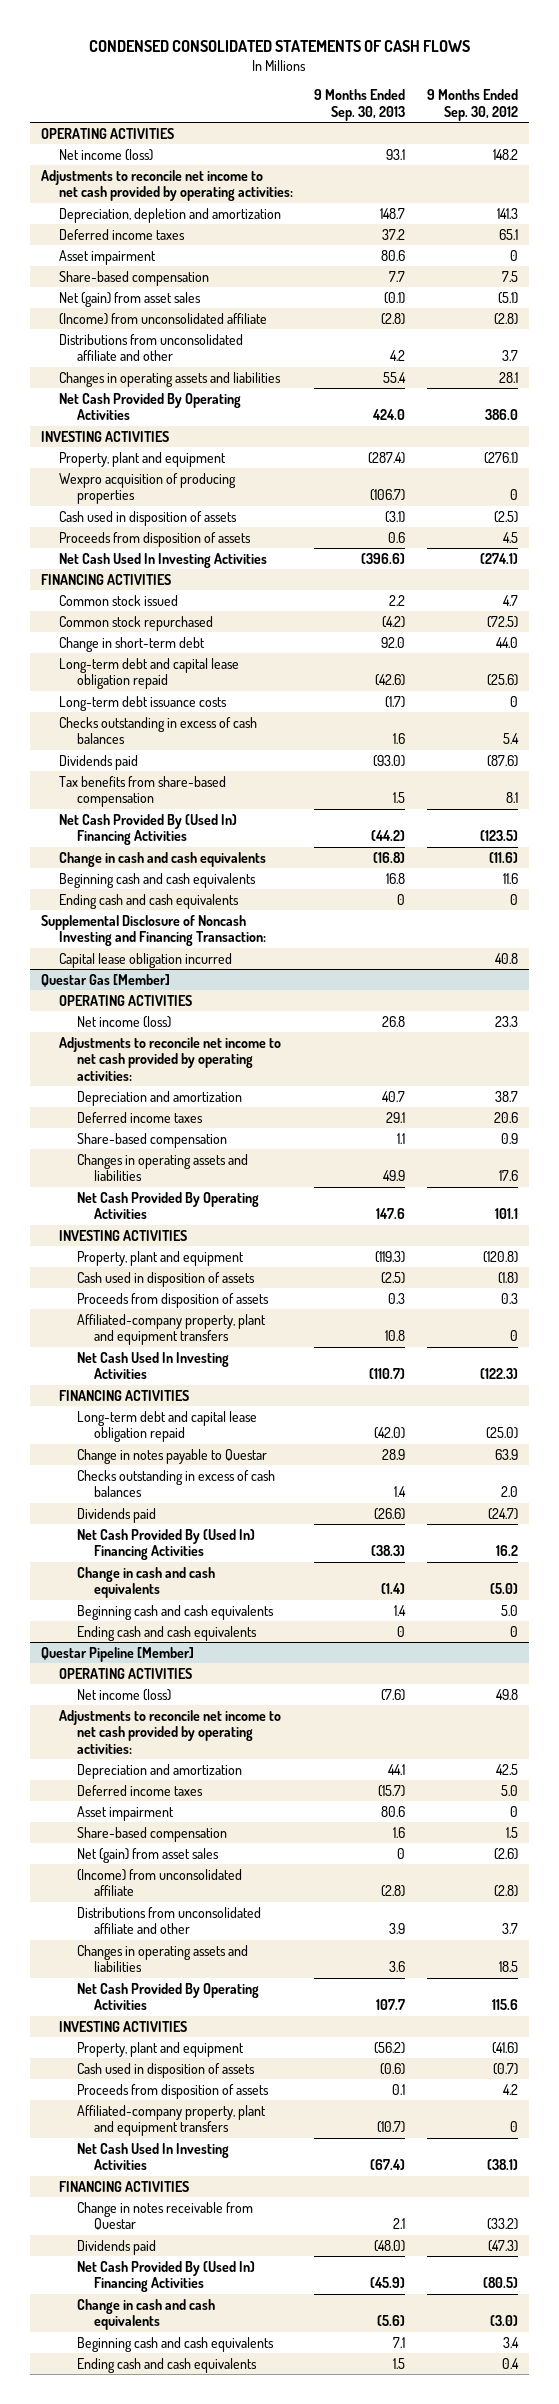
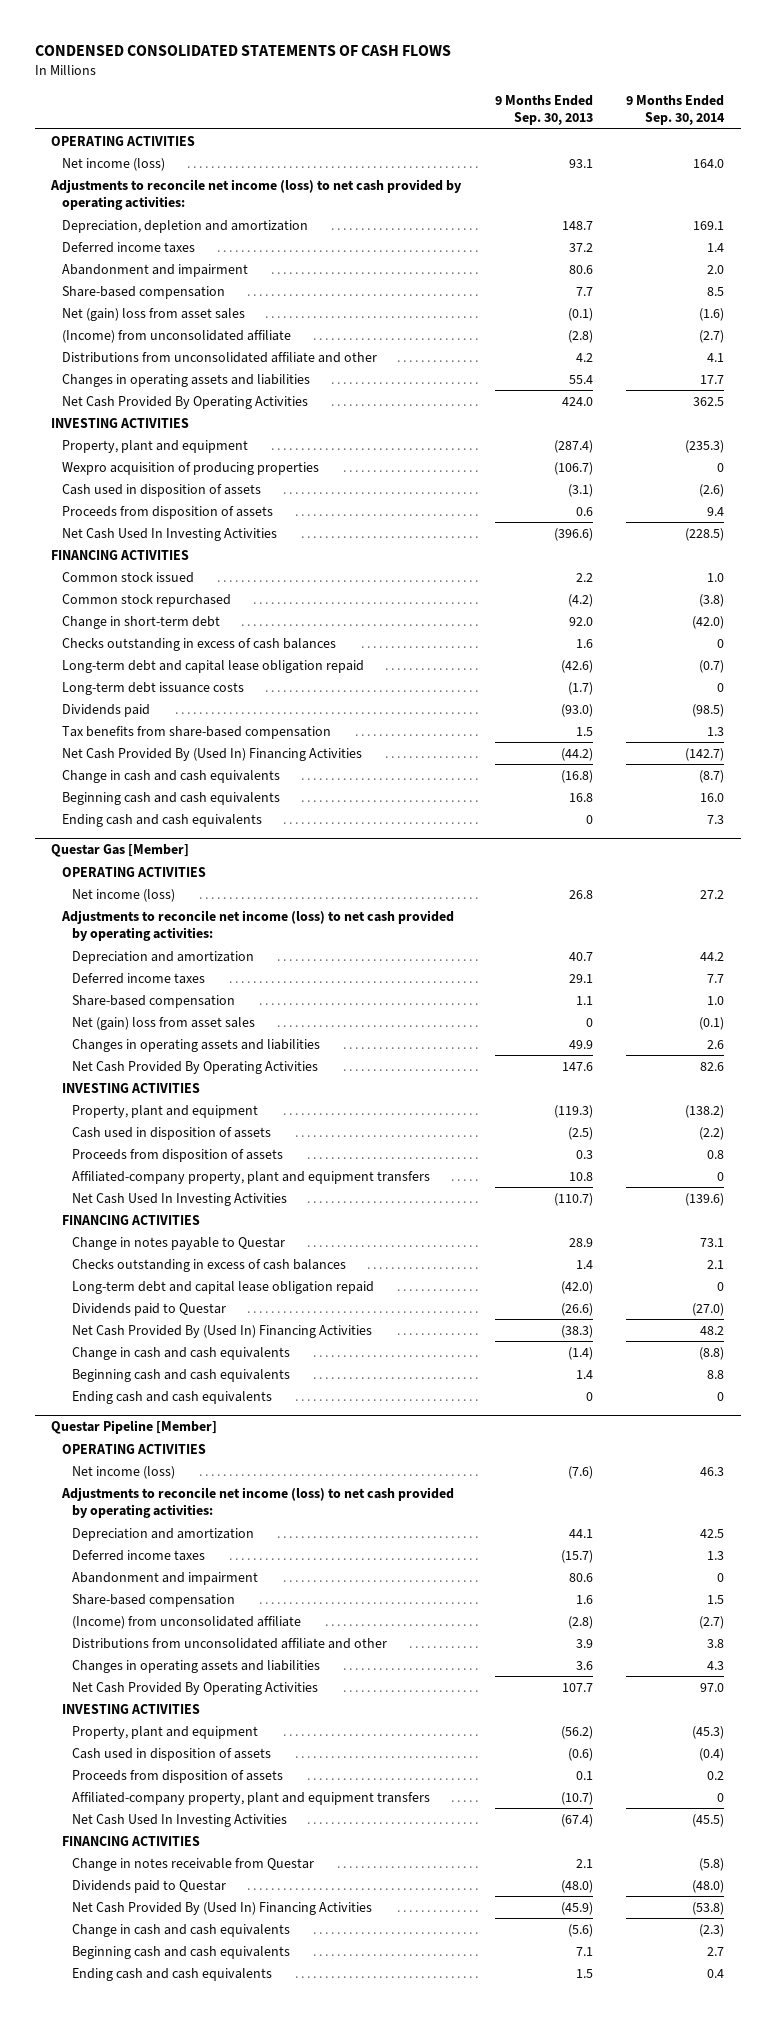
[426,89,518,122] 9 Months Ended Sep. 30, 2012 -> none
none -> [626,94,726,126] 9 Months Ended Sep. 30, 2014
[40,169,293,202] Adjustments to reconcile net income to net cash provided by operating activities: -> [50,178,463,211] Adjustments to reconcile net income (loss) to net cash provided by operating activities:
[58,249,156,265] Asset impairment -> [61,263,248,277] Abandonment and impairment
[58,291,201,307] Net (gain) from asset sales -> [61,307,245,321] Net (gain) loss from asset sales
[58,716,257,745] Checks outstanding in excess of cash balances -> [61,637,336,651] Checks outstanding in excess of cash balances
[40,914,266,947] Supplemental Disclosure of Noncash Investing and Financing Transaction: -> none
[58,952,232,968] Capital lease obligation incurred -> none
[58,1036,281,1081] Adjustments to reconcile net income to net cash provided by operating activities: -> [60,909,454,942] Adjustments to reconcile net income (loss) to net cash provided by operating activities:
none -> [72,1016,256,1030] Net (gain) loss from asset sales
[76,1410,257,1443] Long-term debt and capital lease obligation repaid -> [72,1280,375,1294] Long-term debt and capital lease obligation repaid
[76,1507,156,1523] Dividends paid -> [72,1302,227,1316] Dividends paid to Questar
[58,1709,281,1754] Adjustments to reconcile net income to net cash provided by operating activities: -> [60,1486,454,1519] Adjustments to reconcile net income (loss) to net cash provided by operating activities:
[76,1805,174,1821] Asset impairment -> [72,1571,259,1585] Abandonment and impairment
[76,1847,219,1863] Net (gain) from asset sales -> none
[76,2239,156,2255] Dividends paid -> [72,1879,227,1893] Dividends paid to Questar

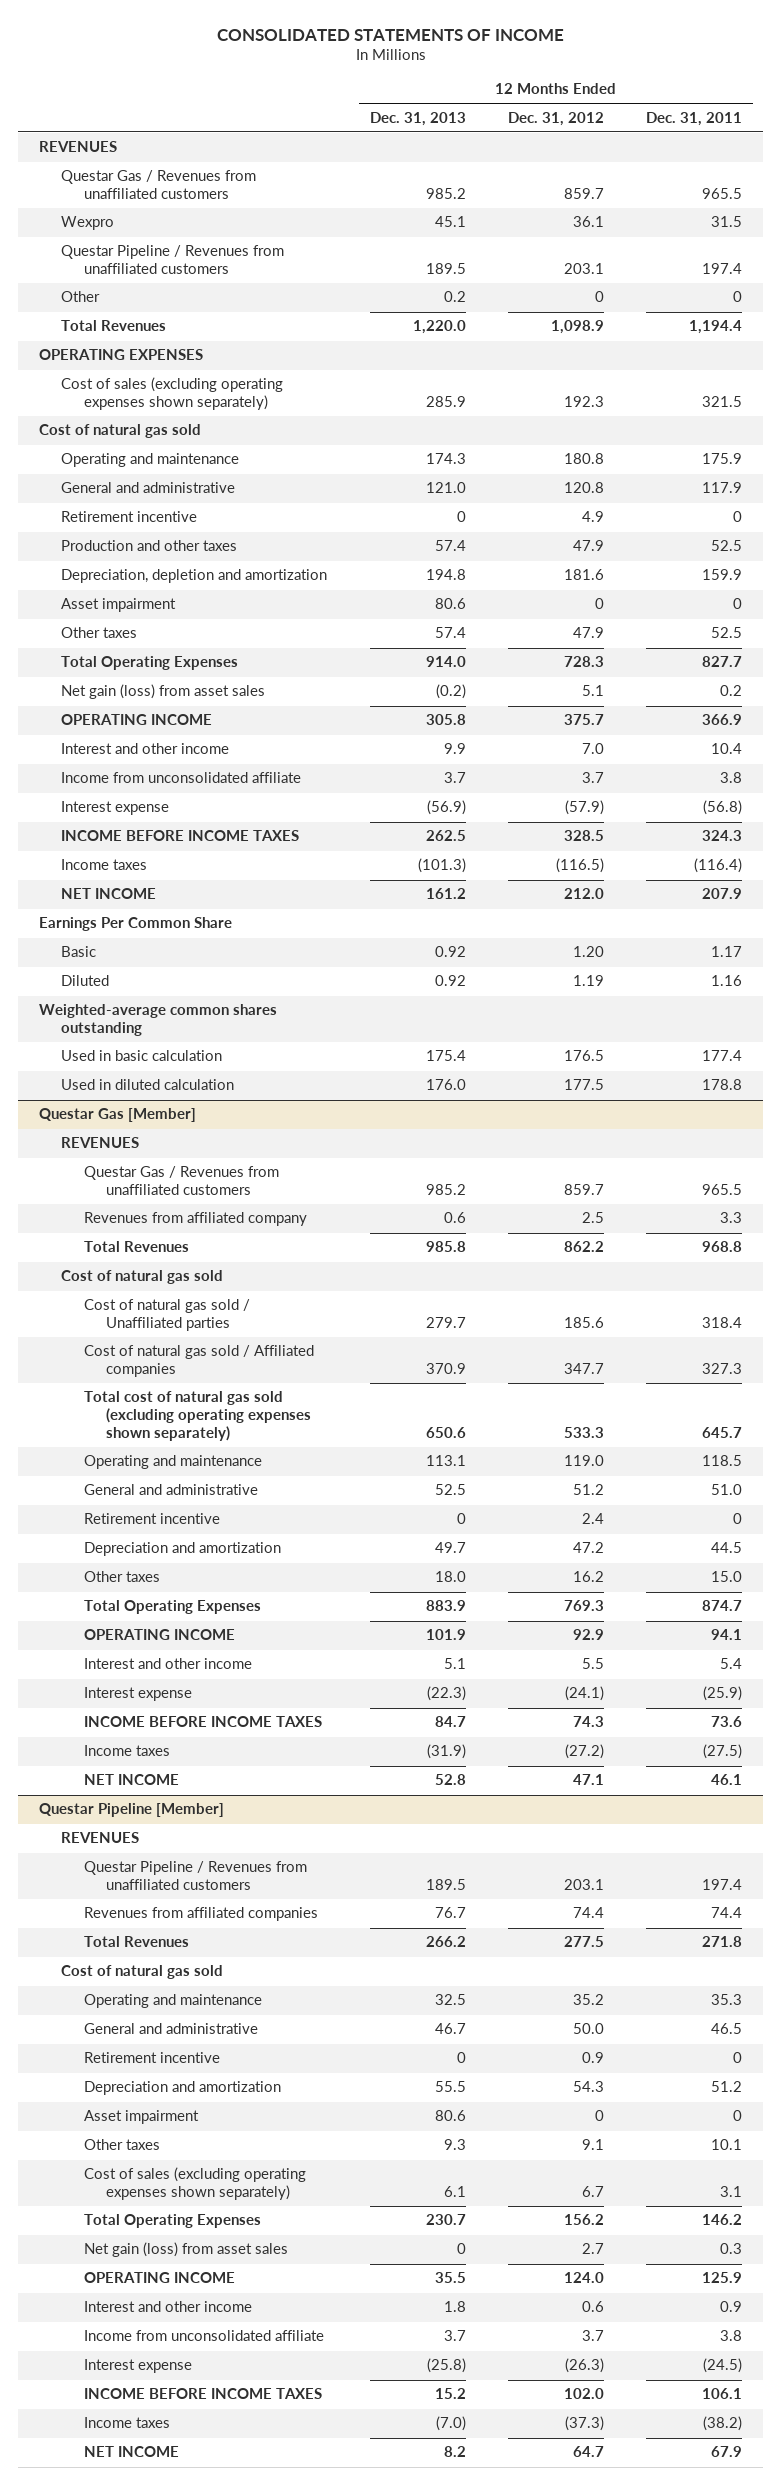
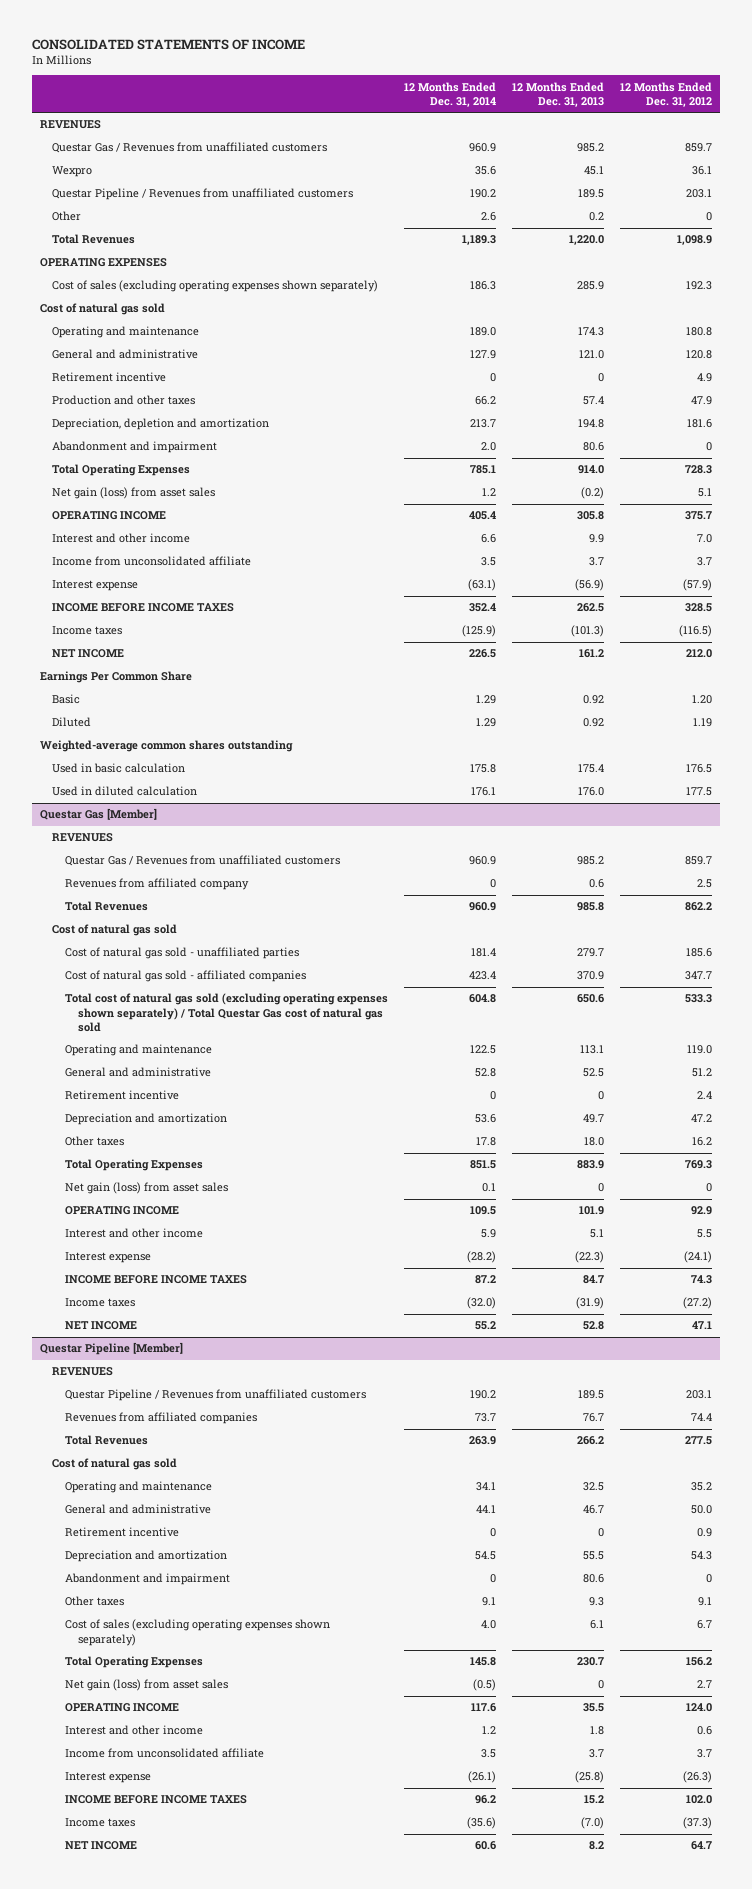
[646,111,743,126] Dec. 31, 2011 -> none
none -> [404,81,497,108] 12 Months Ended Dec. 31, 2014
[61,627,138,639] Other taxes -> none
[61,598,177,613] Asset impairment -> [52,441,218,454] Abandonment and impairment
[83,1299,250,1332] Cost of natural gas sold / Unaffiliated parties -> [64,947,299,960] Cost of natural gas sold - unaffiliated parties
[83,1345,314,1378] Cost of natural gas sold / Affiliated companies -> [64,970,306,983] Cost of natural gas sold - affiliated companies
[83,1391,311,1442] Total cost of natural gas sold (excluding operating expenses shown separately) -> [64,993,388,1033] Total cost of natural gas sold (excluding operating expenses shown separately) / Total Questar Gas cost of natural gas sold
none -> [64,1182,228,1195] Net gain (loss) from asset sales
[83,2110,199,2125] Asset impairment -> [64,1573,230,1586] Abandonment and impairment

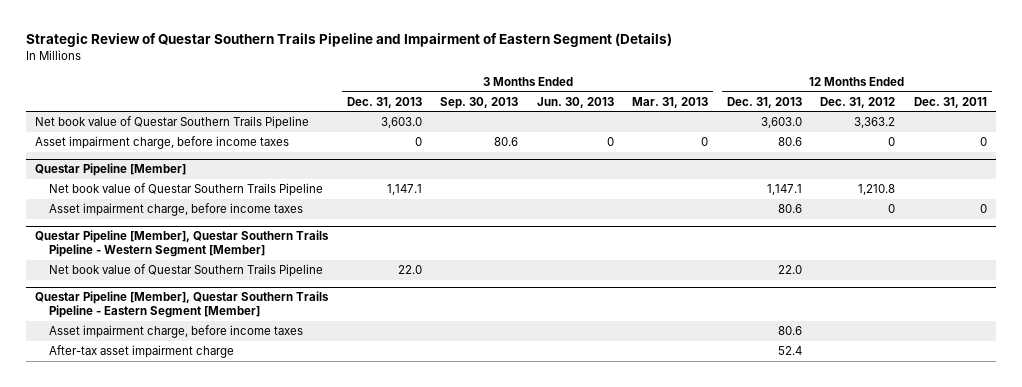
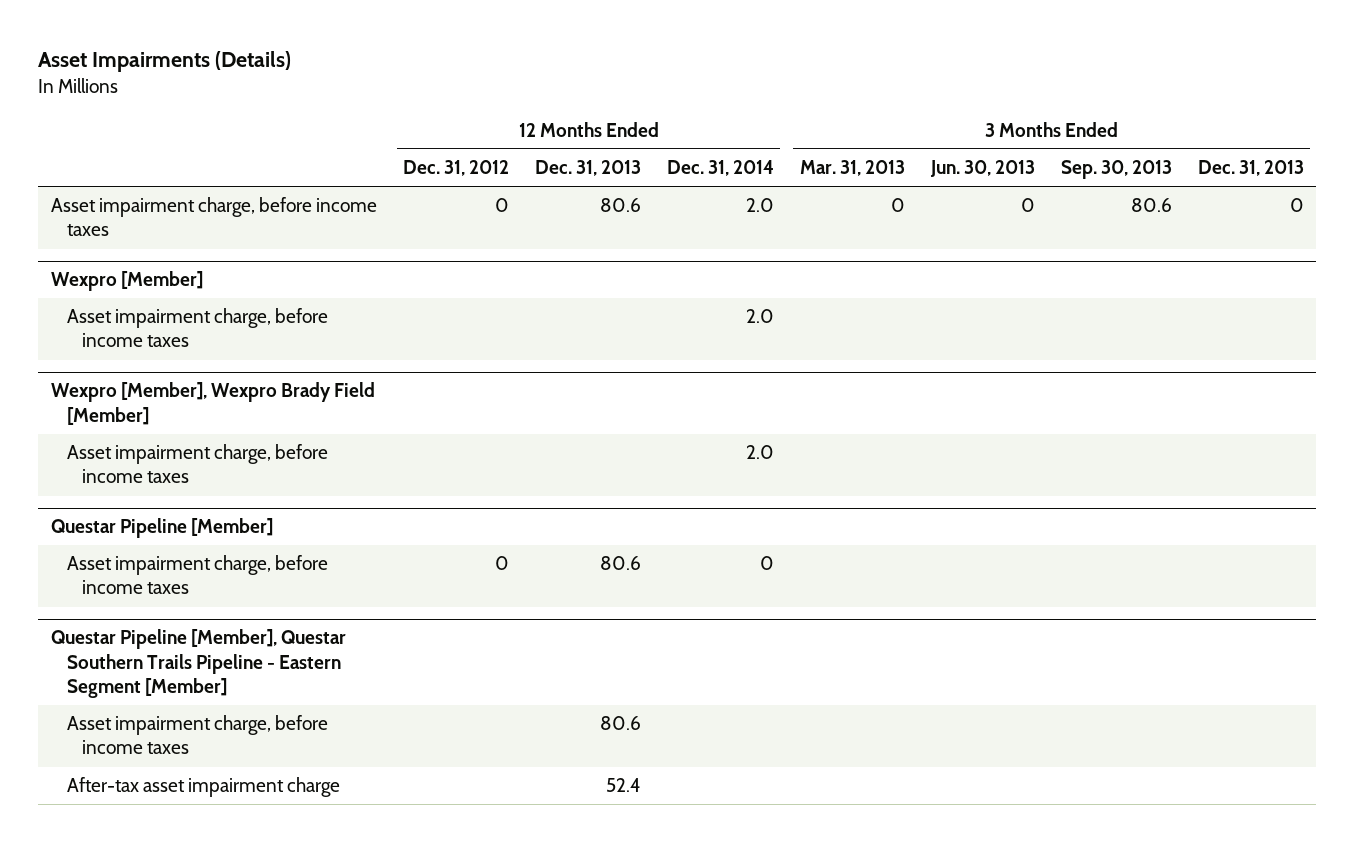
[26,33,673,48] Strategic Review of Questar Southern Trails Pipeline and Impairment of Eastern Segment (Details) -> [38,51,292,73] Asset Impairments (Details)
[913,96,987,108] Dec. 31, 2011 -> none
none -> [666,160,774,177] Dec. 31, 2014
[35,116,310,130] Net book value of Questar Southern Trails Pipeline -> none
none -> [51,271,204,292] Wexpro [Member]
none -> [66,308,328,348] Asset impairment charge, before income taxes
none -> [51,382,376,425] Wexpro [Member], Wexpro Brady Field [Member]
none -> [66,444,328,484] Asset impairment charge, before income taxes
[48,183,323,197] Net book value of Questar Southern Trails Pipeline -> none
[35,230,330,258] Questar Pipeline [Member], Questar Southern Trails Pipeline - Western Segment [Member] -> none
[48,264,323,278] Net book value of Questar Southern Trails Pipeline -> none

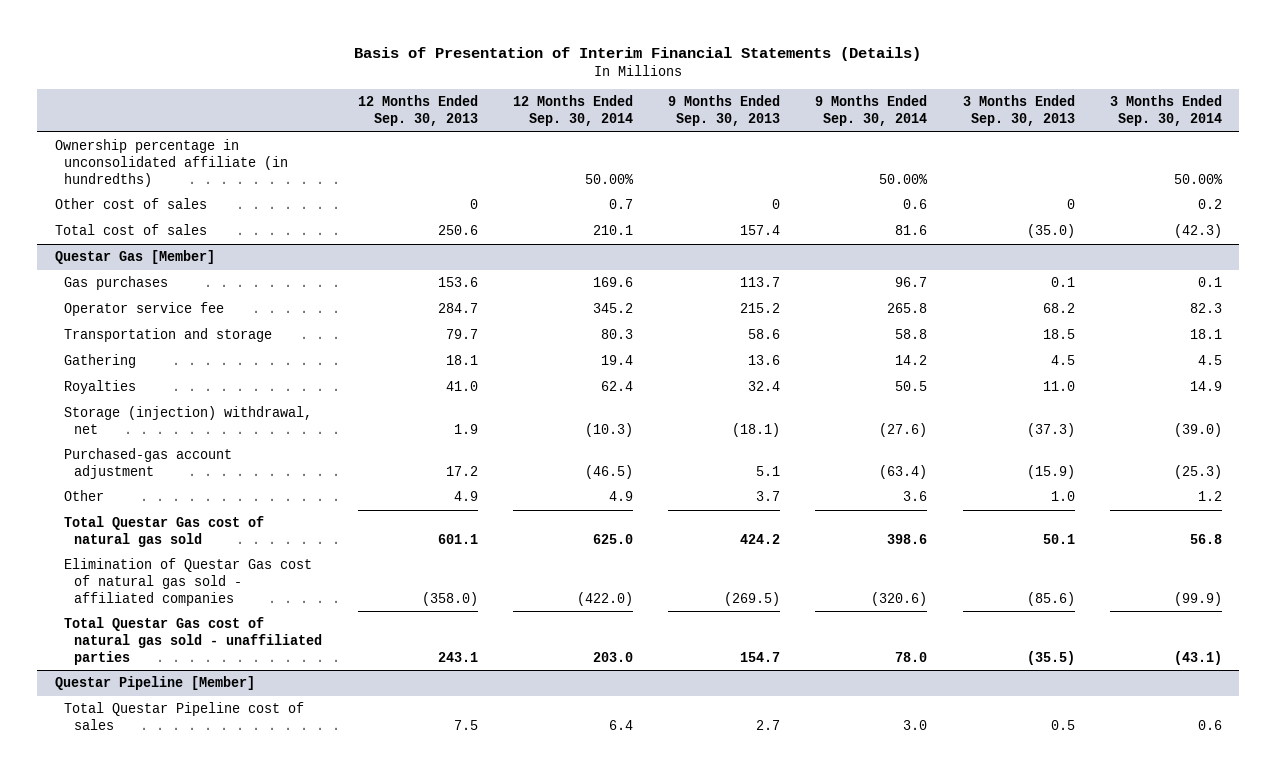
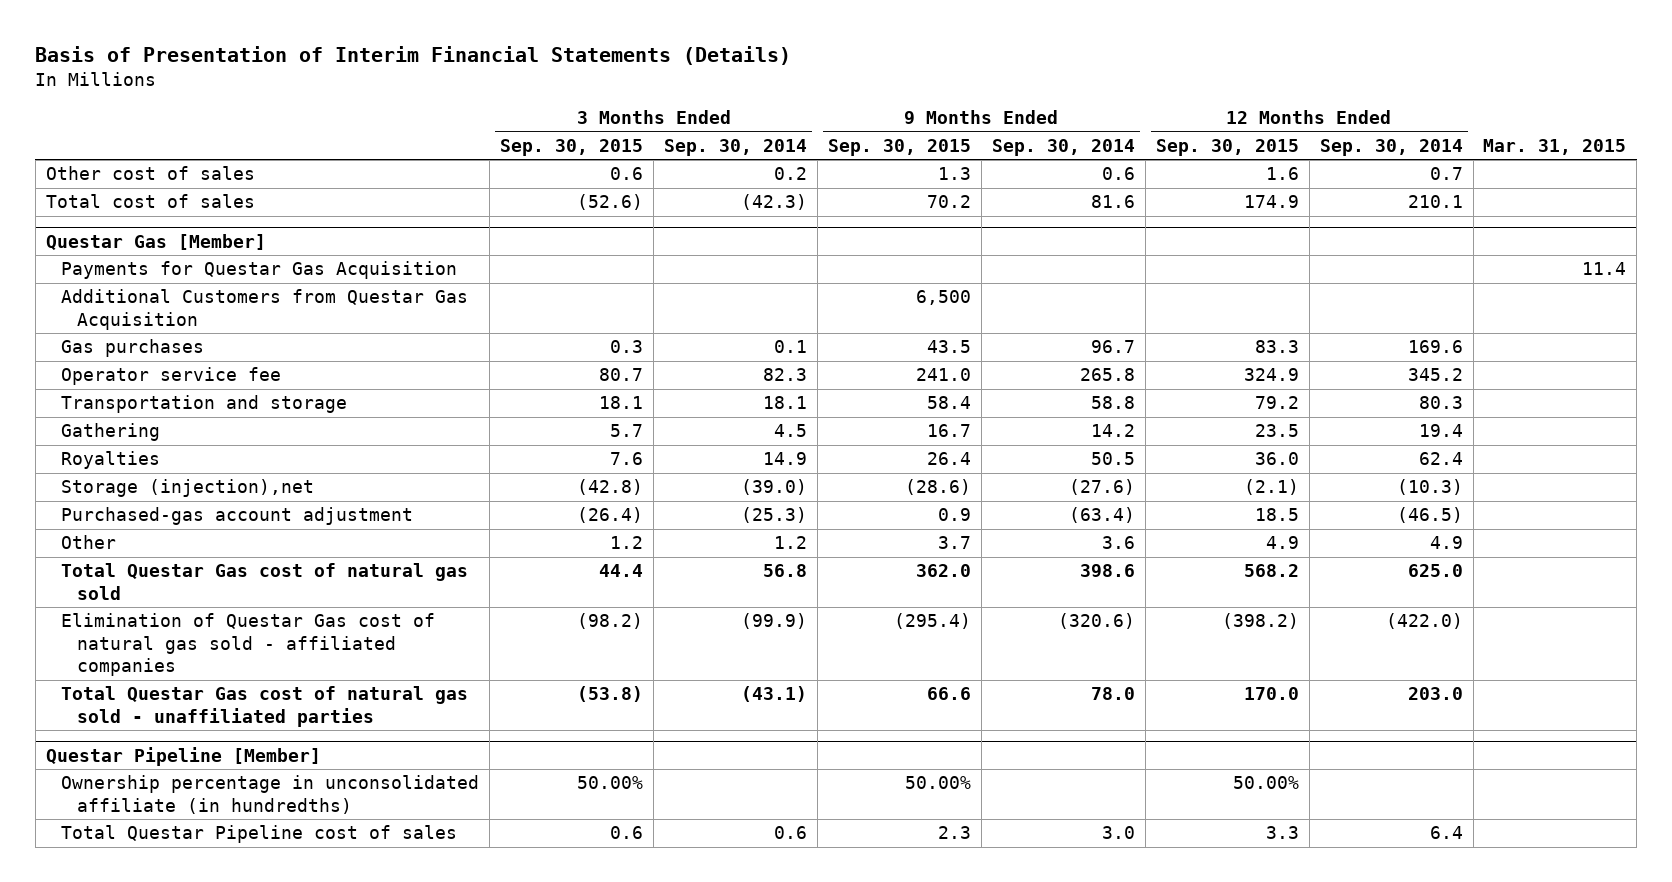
[357,95,478,127] 12 Months Ended Sep. 30, 2013 -> none
[668,95,781,127] 9 Months Ended Sep. 30, 2013 -> none
[962,95,1075,127] 3 Months Ended Sep. 30, 2013 -> none
none -> [500,138,644,156] Sep. 30, 2015
none -> [828,138,972,156] Sep. 30, 2015
none -> [1155,138,1299,156] Sep. 30, 2015
none -> [1483,138,1627,155] Mar. 31, 2015
[54,139,289,187] Ownership percentage in unconsolidated affiliate (in hundredths) -> none
none -> [61,261,458,280] Payments for Questar Gas Acquisition
none -> [61,289,469,330] Additional Customers from Questar Gas Acquisition
[64,406,313,434] Storage (injection) withdrawal, net -> [61,479,315,498] Storage (injection),net
none -> [61,775,480,814] Ownership percentage in unconsolidated affiliate (in hundredths)

